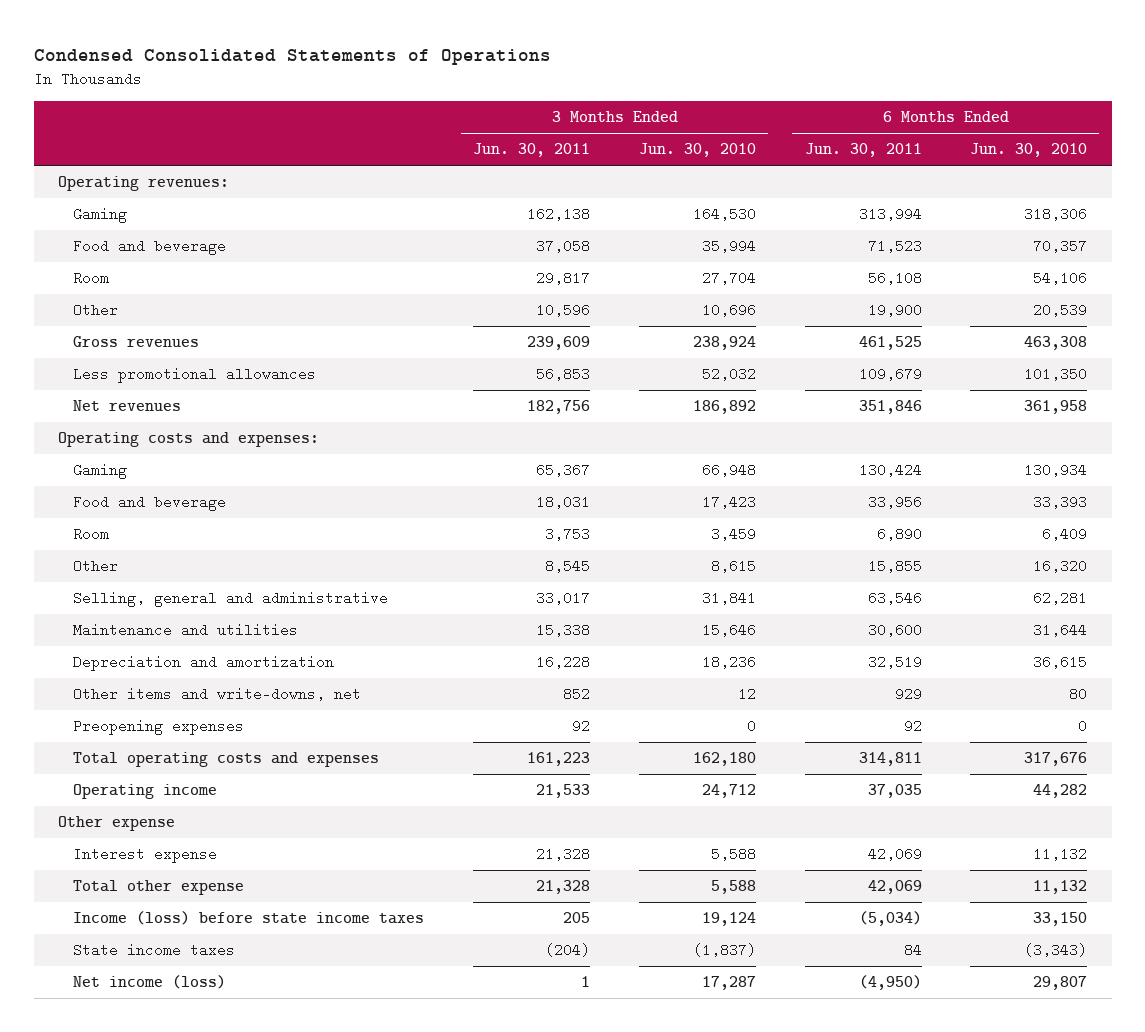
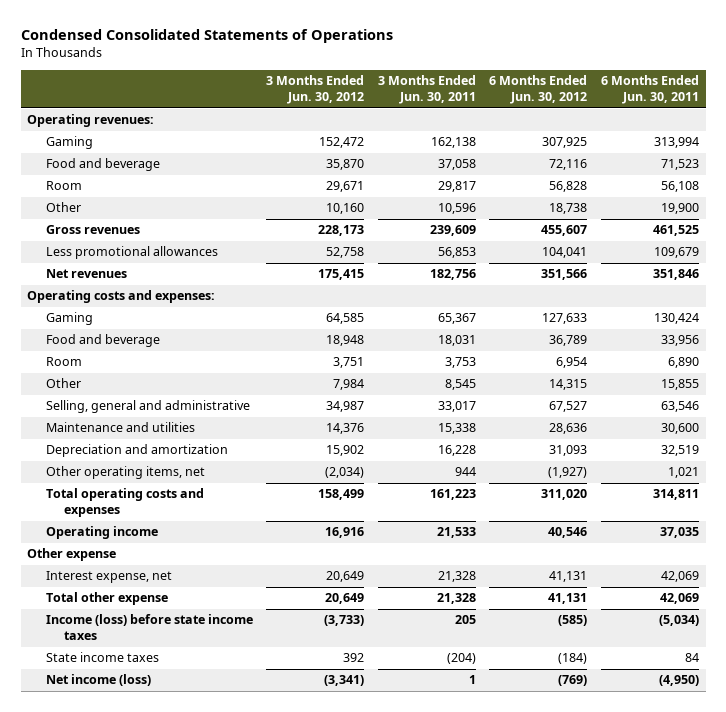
[638,143,756,158] Jun. 30, 2010 -> none
[970,143,1088,158] Jun. 30, 2010 -> none
none -> [266,75,365,105] 3 Months Ended Jun. 30, 2012
none -> [489,75,588,105] 6 Months Ended Jun. 30, 2012
[73,687,362,702] Other items and write-downs, net -> none
[73,719,245,736] Preopening expenses -> none
none -> [45,466,205,480] Other operating items, net
[73,847,218,864] Interest expense -> [45,571,172,584] Interest expense, net

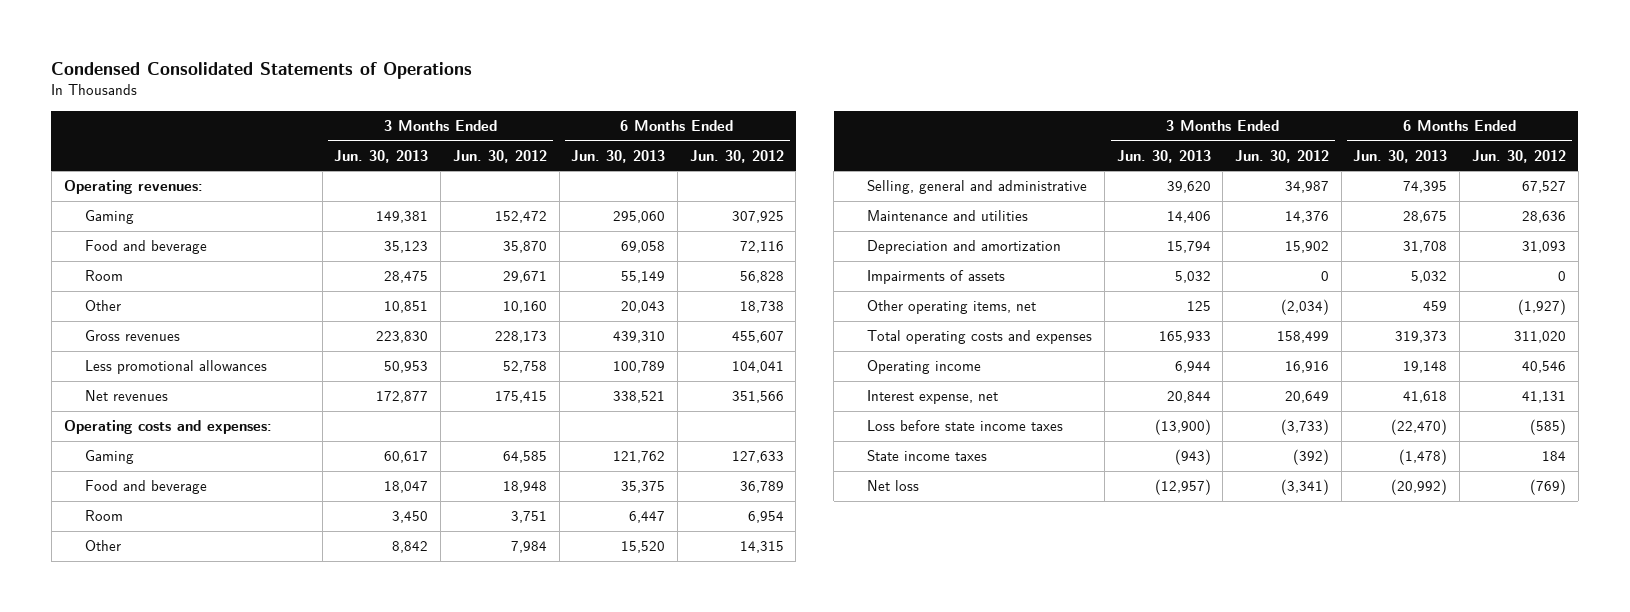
[377,75,476,105] 3 Months Ended Jun. 30, 2011 -> none
[601,75,700,105] 6 Months Ended Jun. 30, 2011 -> none
none -> [334,149,429,163] Jun. 30, 2013
none -> [571,149,666,163] Jun. 30, 2013
none -> [867,270,1006,285] Impairments of assets
[27,548,117,562] Other expense -> none
[45,592,168,606] Total other expense -> none
[45,614,253,641] Income (loss) before state income taxes -> [867,420,1064,432] Loss before state income taxes
[343,653,365,663] 392 -> [1293,449,1330,466] (392)
[558,653,588,665] (184) -> [1541,451,1566,462] 184
[45,674,151,687] Net income (loss) -> [867,480,920,492] Net loss

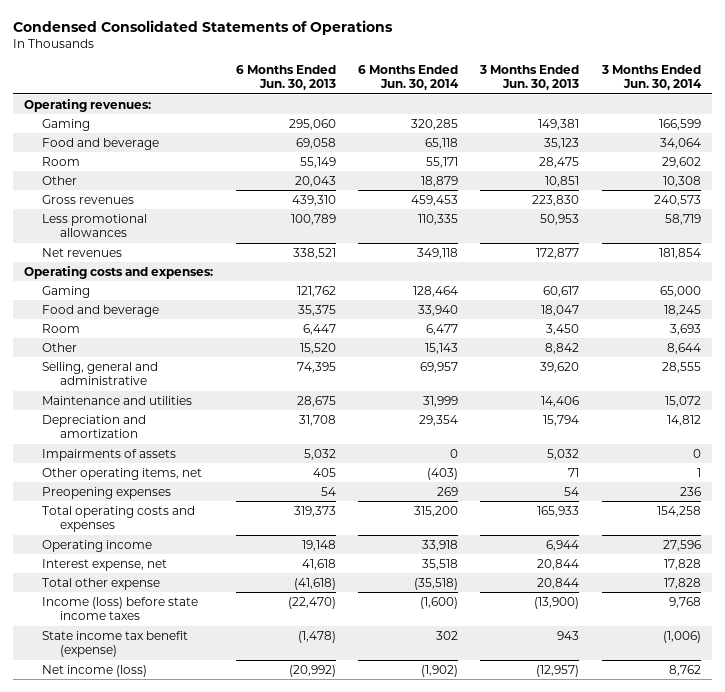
[452,149,547,163] Jun. 30, 2012 -> none
[689,149,784,163] Jun. 30, 2012 -> none
none -> [358,64,460,91] 6 Months Ended Jun. 30, 2014
none -> [600,64,702,91] 3 Months Ended Jun. 30, 2014
[1186,301,1211,312] 125 -> [568,467,580,477] 71
[1423,301,1448,312] 459 -> [312,467,336,477] 405
none -> [42,486,172,499] Preopening expenses
none -> [42,577,161,590] Total other expense
[867,420,1064,432] Loss before state income taxes -> [42,596,199,621] Income (loss) before state income taxes
[867,450,988,462] State income taxes -> [42,630,189,658] State income tax benefit (expense)
[1174,449,1211,466] (943) -> [557,630,580,640] 943
[867,480,920,492] Net loss -> [42,664,148,677] Net income (loss)

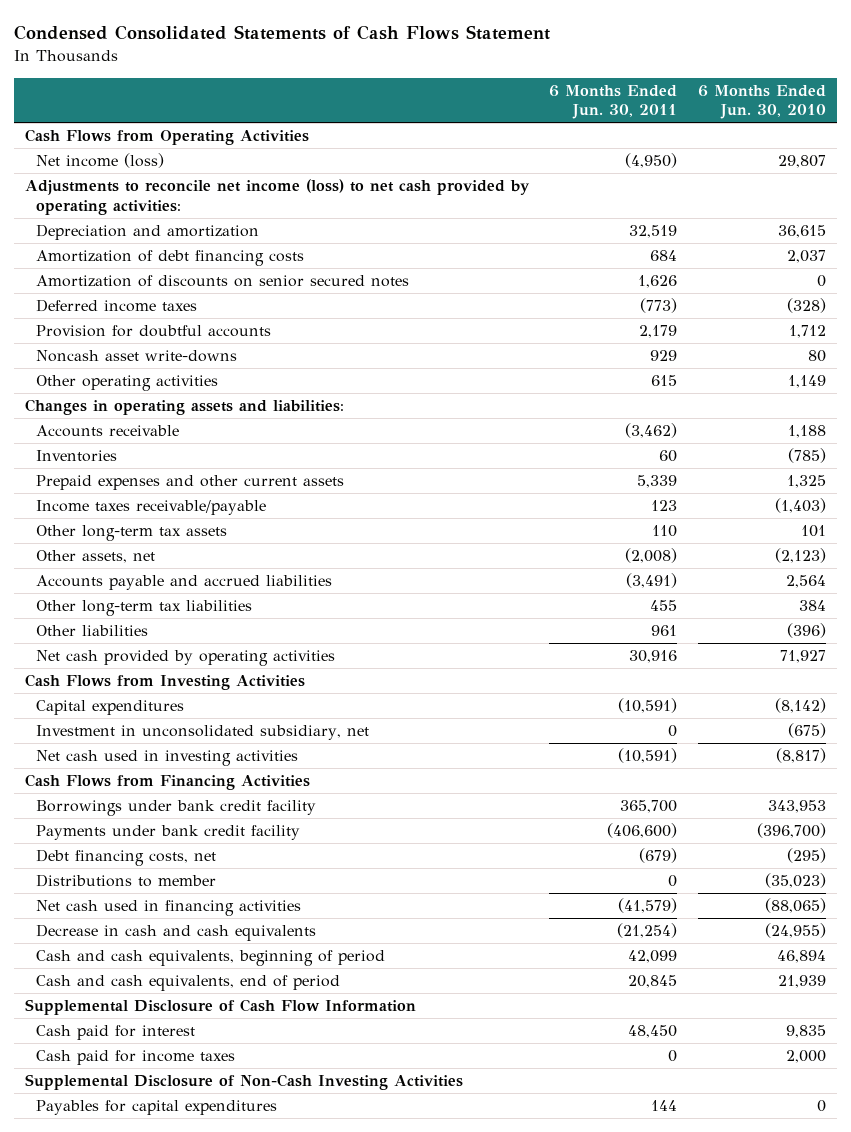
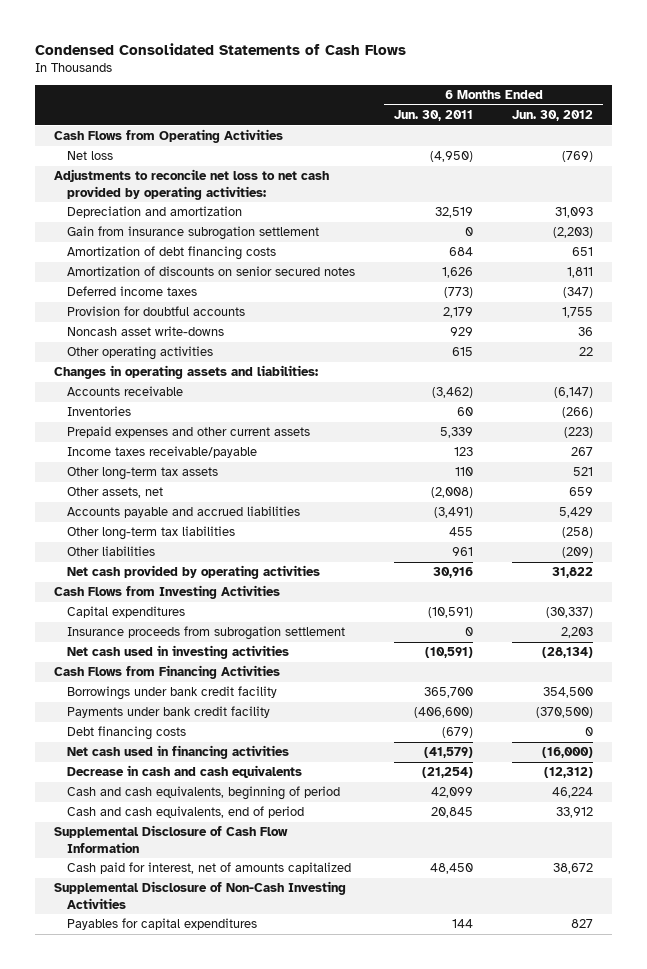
[14,25,551,41] Condensed Consolidated Statements of Cash Flows Statement -> [34,42,406,55] Condensed Consolidated Statements of Cash Flows
[698,84,827,120] 6 Months Ended Jun. 30, 2010 -> none
none -> [511,110,593,122] Jun. 30, 2012
[36,153,165,169] Net income (loss) -> [67,151,114,161] Net loss
[24,179,530,215] Adjustments to reconcile net income (loss) to net cash provided by operating activities: -> [54,169,330,200] Adjustments to reconcile net loss to net cash provided by operating activities:
none -> [67,226,320,241] Gain from insurance subrogation settlement
[36,725,370,741] Investment in unconsolidated subsidiary, net -> none
none -> [67,626,346,641] Insurance proceeds from subrogation settlement
[36,874,217,888] Distributions to member -> none
[36,849,217,867] Debt financing costs, net -> [67,726,187,741] Debt financing costs
[36,1050,236,1066] Cash paid for income taxes -> none
[36,1025,196,1041] Cash paid for interest -> [67,862,352,875] Cash paid for interest, net of amounts capitalized

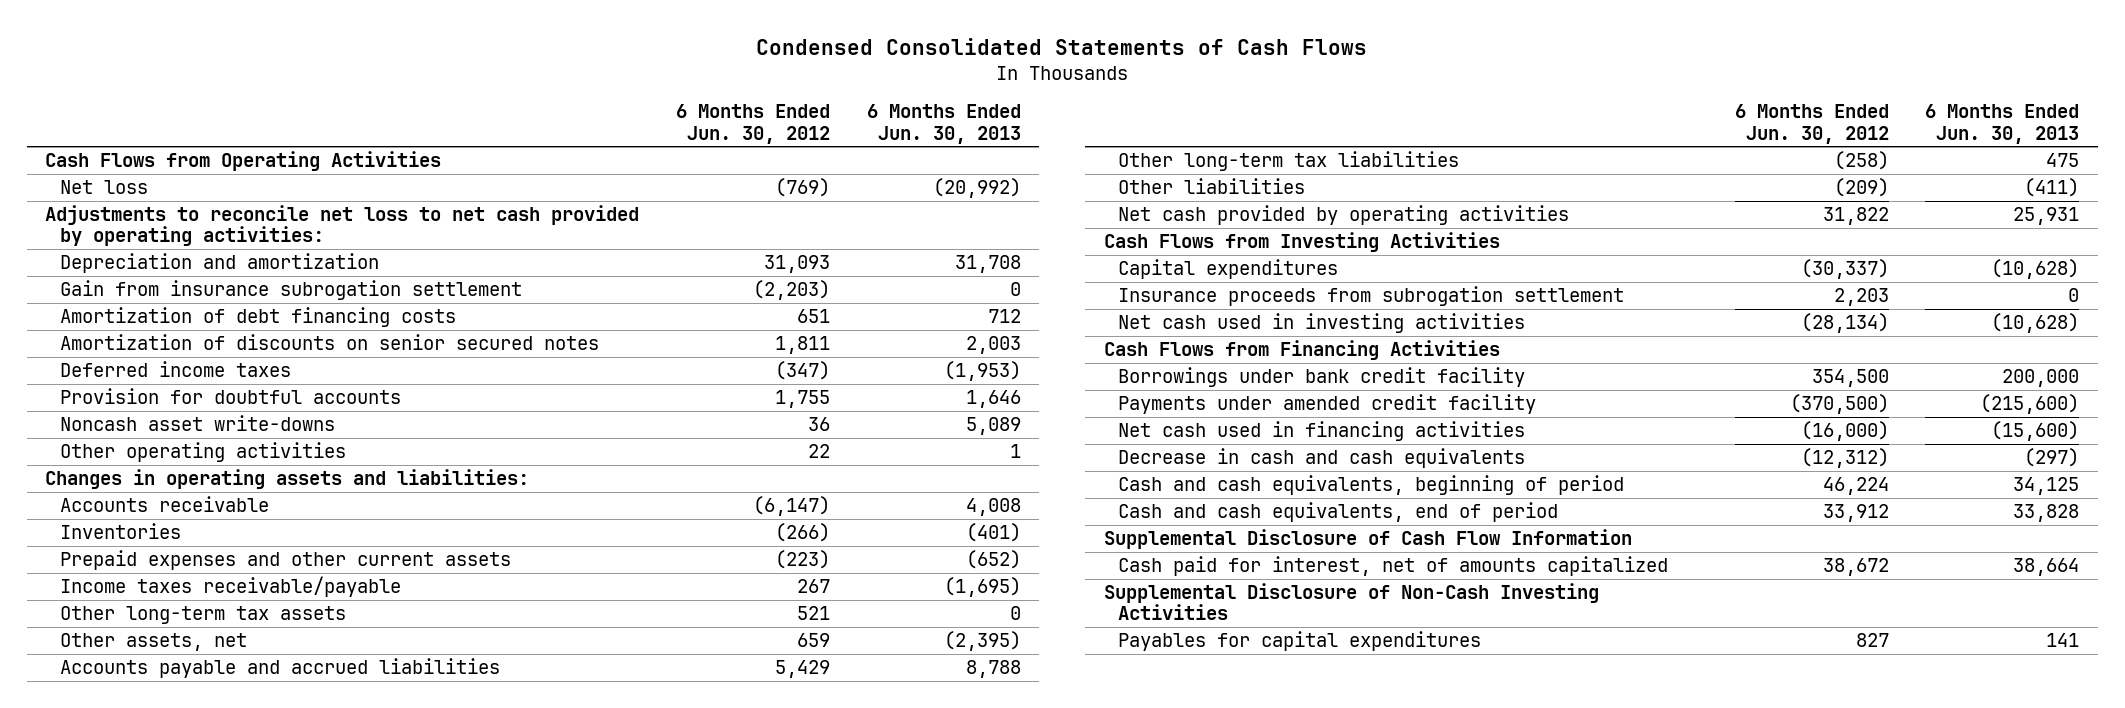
[394,110,474,122] Jun. 30, 2011 -> none
none -> [866,104,1021,144] 6 Months Ended Jun. 30, 2013
[67,726,187,741] Debt financing costs -> none
[67,706,271,719] Payments under bank credit facility -> [1118,394,1537,415] Payments under amended credit facility

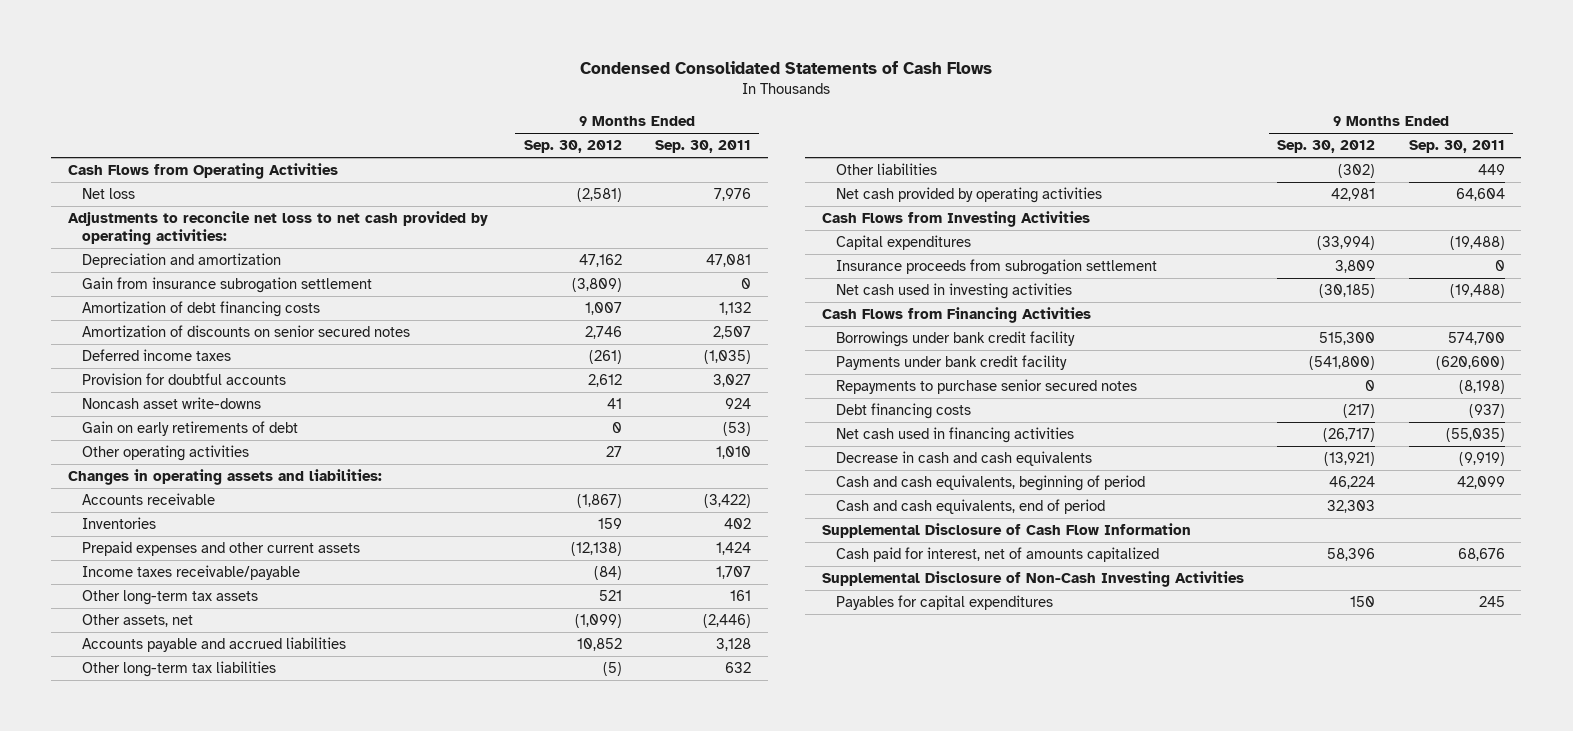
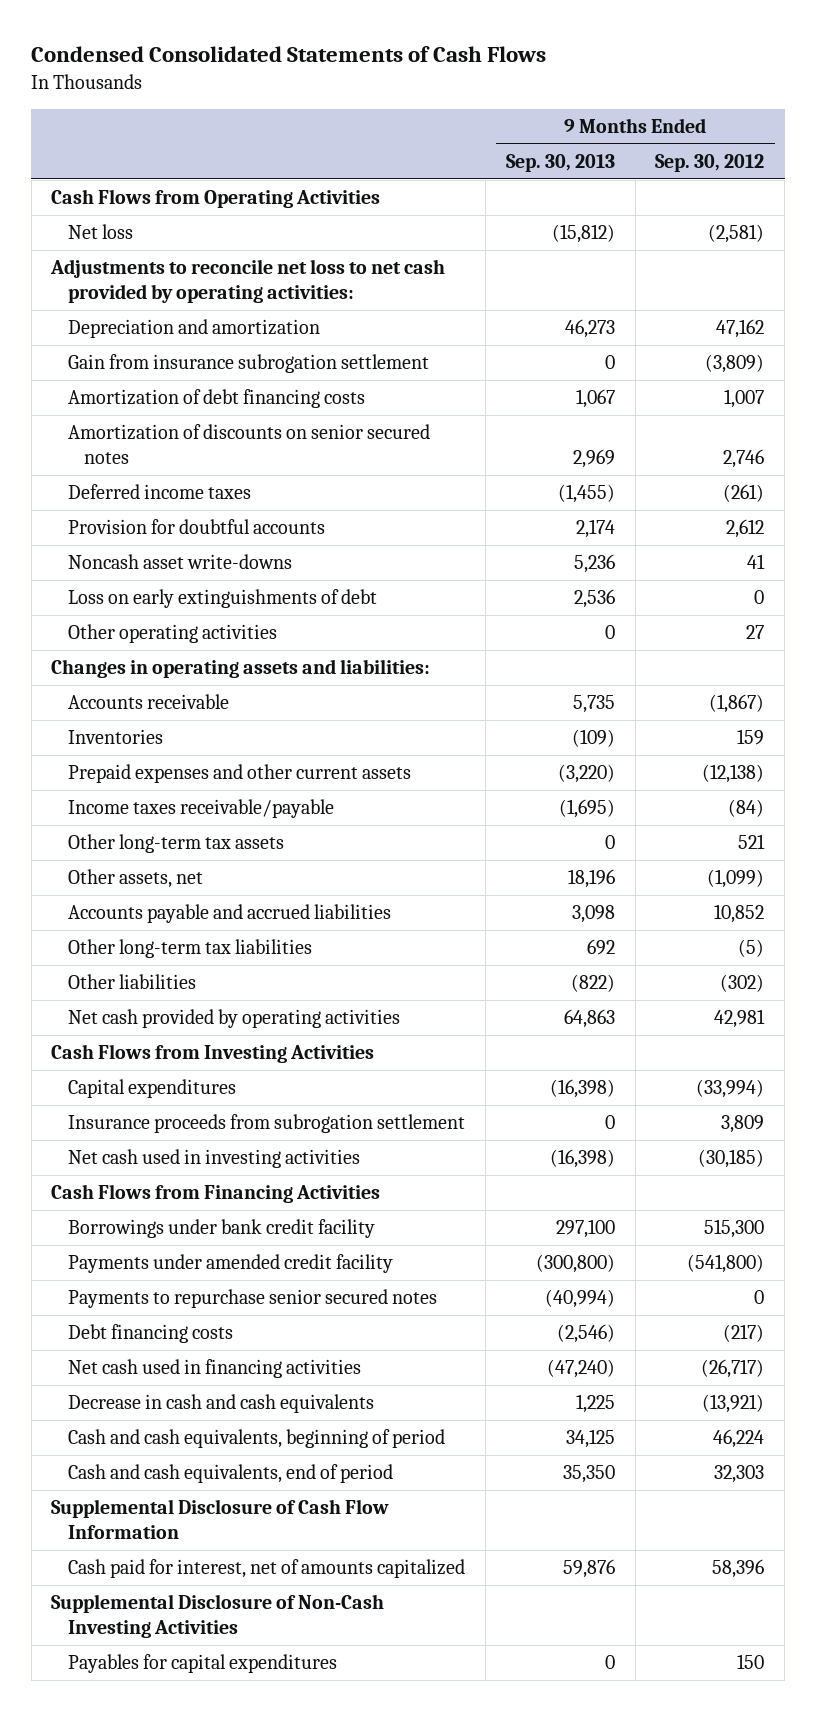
[655,140,752,154] Sep. 30, 2011 -> none
none -> [505,153,615,172] Sep. 30, 2013
[82,421,299,437] Gain on early retirements of debt -> [67,589,377,609] Loss on early extinguishments of debt
[835,355,1067,371] Payments under bank credit facility -> [67,1254,393,1274] Payments under amended credit facility
[835,379,1137,395] Repayments to purchase senior secured notes -> [67,1289,437,1309] Payments to repurchase senior secured notes

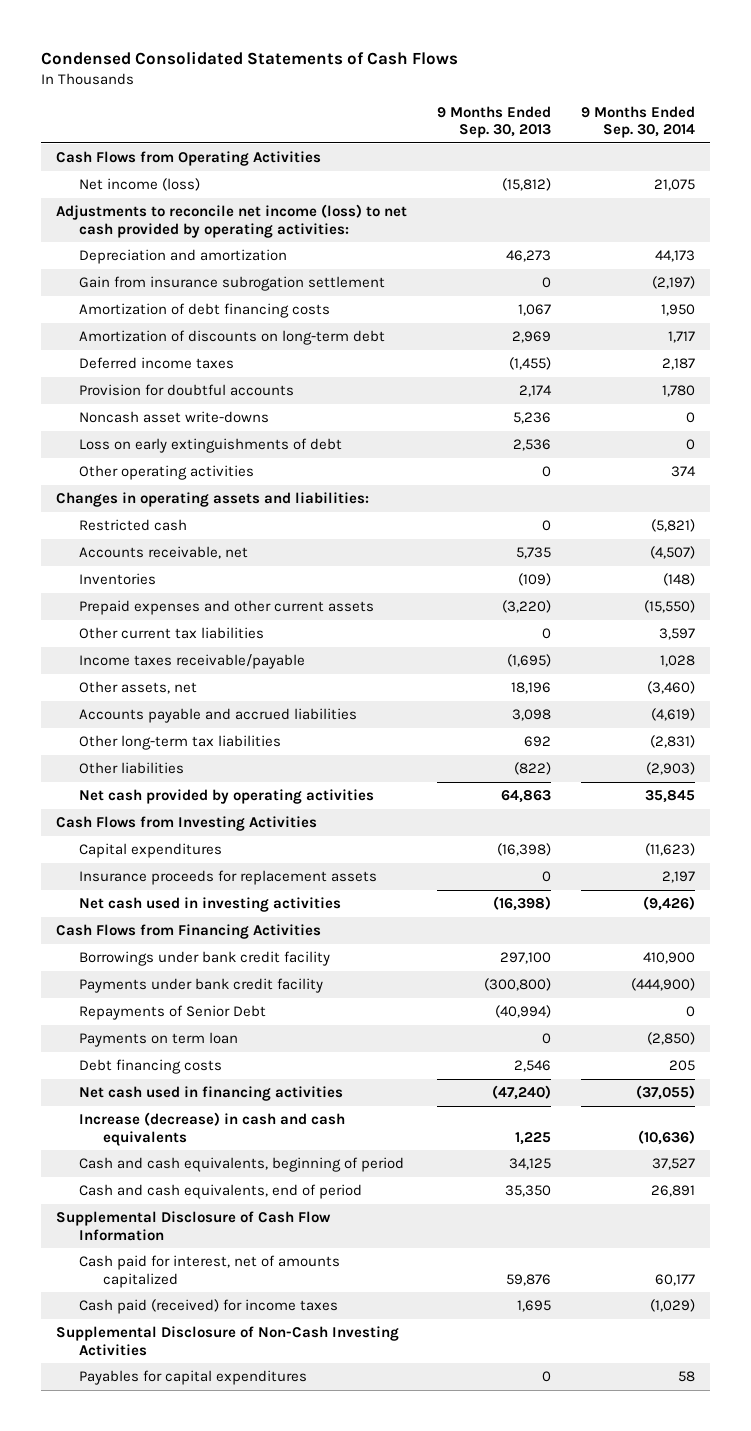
[655,153,765,172] Sep. 30, 2012 -> none
none -> [580,105,695,139] 9 Months Ended Sep. 30, 2014
[67,224,133,240] Net loss -> [79,177,201,191] Net income (loss)
[50,259,446,304] Adjustments to reconcile net loss to net cash provided by operating activities: -> [55,203,407,238] Adjustments to reconcile net income (loss) to net cash provided by operating activities:
[67,424,430,465] Amortization of discounts on senior secured notes -> [79,329,386,345] Amortization of discounts on long-term debt
none -> [79,518,188,531] Restricted cash
[67,694,229,710] Accounts receivable -> [79,545,249,559] Accounts receivable, net
none -> [79,626,265,639] Other current tax liabilities
[67,834,284,854] Other long-term tax assets -> none
[67,1114,465,1134] Insurance proceeds from subrogation settlement -> [79,869,378,885] Insurance proceeds for replacement assets
[67,1254,393,1274] Payments under amended credit facility -> [79,977,324,993] Payments under bank credit facility
[67,1289,437,1309] Payments to repurchase senior secured notes -> [79,1004,267,1020] Repayments of Senior Debt
none -> [79,1031,239,1047] Payments on term loan
[556,1324,615,1344] (2,546) -> [513,1059,551,1072] 2,546
[67,1394,374,1414] Decrease in cash and cash equivalents -> [79,1111,346,1146] Increase (decrease) in cash and cash equivalents
none -> [79,1298,339,1314] Cash paid (received) for income taxes

